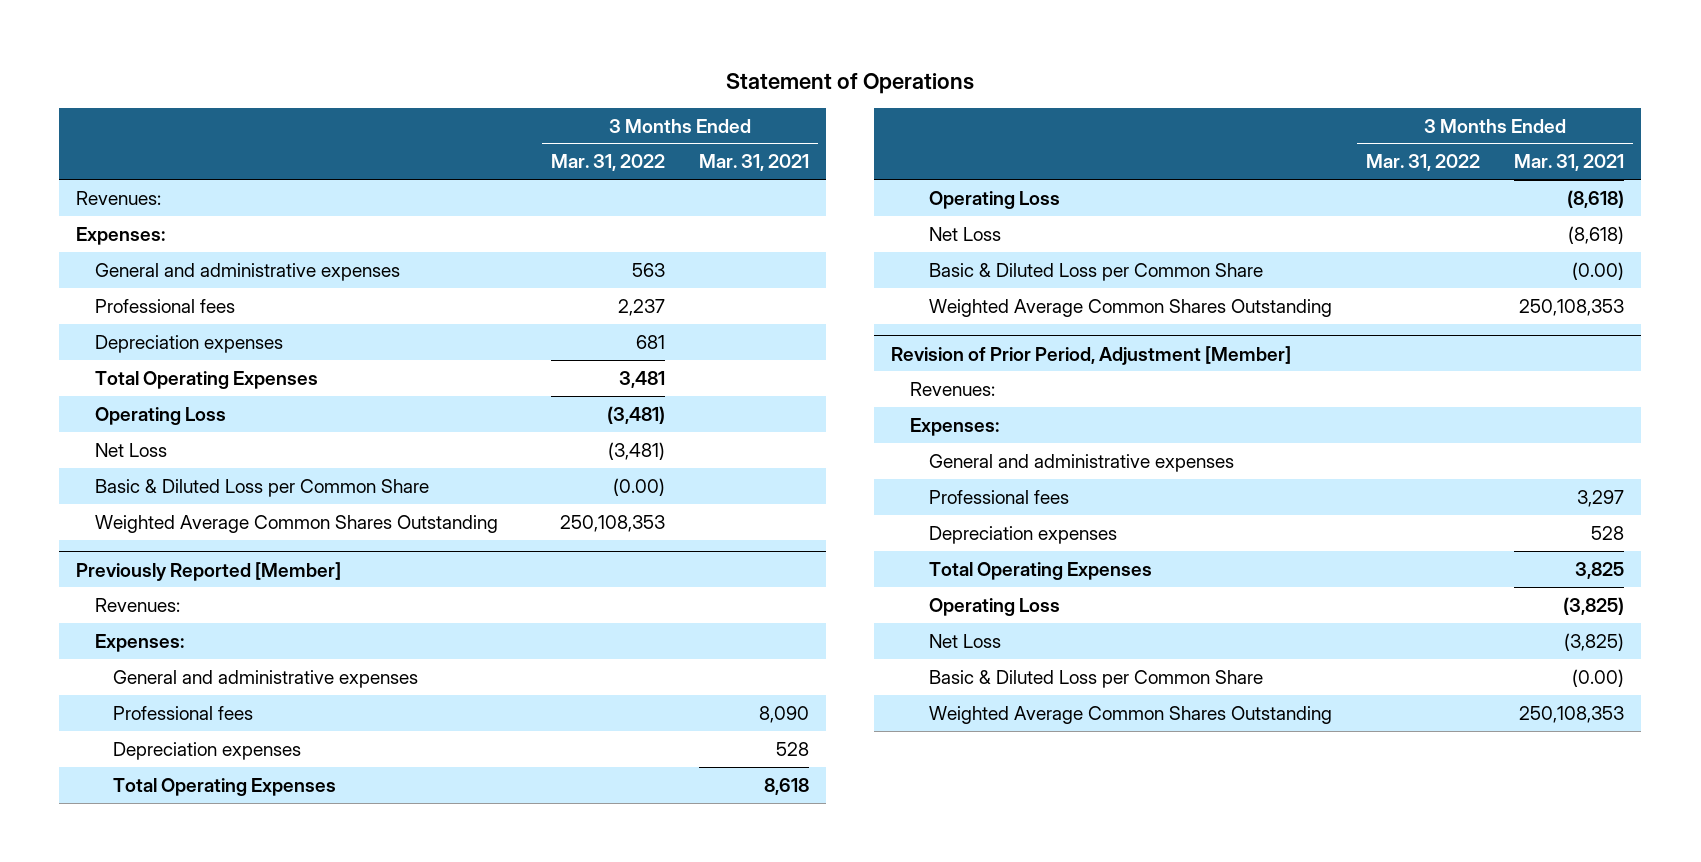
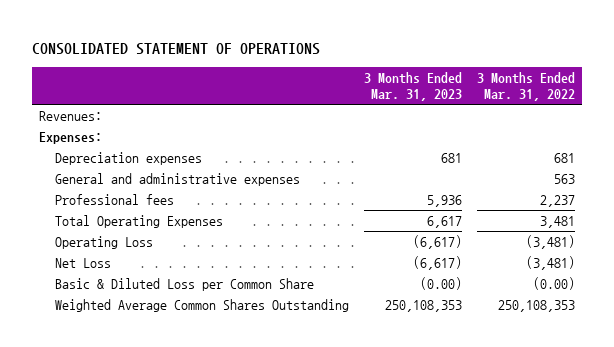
[726,72,975,94] Statement of Operations -> [31,43,320,56] CONSOLIDATED STATEMENT OF OPERATIONS
[699,154,810,172] Mar. 31, 2021 -> none
none -> [363,72,462,102] 3 Months Ended Mar. 31, 2023
[94,334,283,353] Depreciation expenses -> [54,152,202,166] Depreciation expenses
[76,561,342,581] Previously Reported [Member] -> none
[94,597,180,612] Revenues: -> none
[94,633,184,652] Expenses: -> none
[113,669,419,688] General and administrative expenses -> none
[113,705,254,720] Professional fees -> none
[113,741,302,760] Depreciation expenses -> none
[113,777,337,796] Total Operating Expenses -> none
[928,190,1060,209] Operating Loss -> none
[928,226,1001,241] Net Loss -> none
[928,262,1263,281] Basic & Diluted Loss per Common Share -> none
[928,298,1332,317] Weighted Average Common Shares Outstanding -> none
[891,345,1292,365] Revision of Prior Period, Adjustment [Member] -> none
[909,381,995,396] Revenues: -> none
[909,417,999,436] Expenses: -> none
[928,453,1234,472] General and administrative expenses -> none
[928,489,1069,504] Professional fees -> none
[928,525,1117,544] Depreciation expenses -> none
[928,561,1152,580] Total Operating Expenses -> none
[928,597,1060,616] Operating Loss -> none
[928,633,1001,648] Net Loss -> none
[928,669,1263,688] Basic & Diluted Loss per Common Share -> none
[928,705,1332,724] Weighted Average Common Shares Outstanding -> none

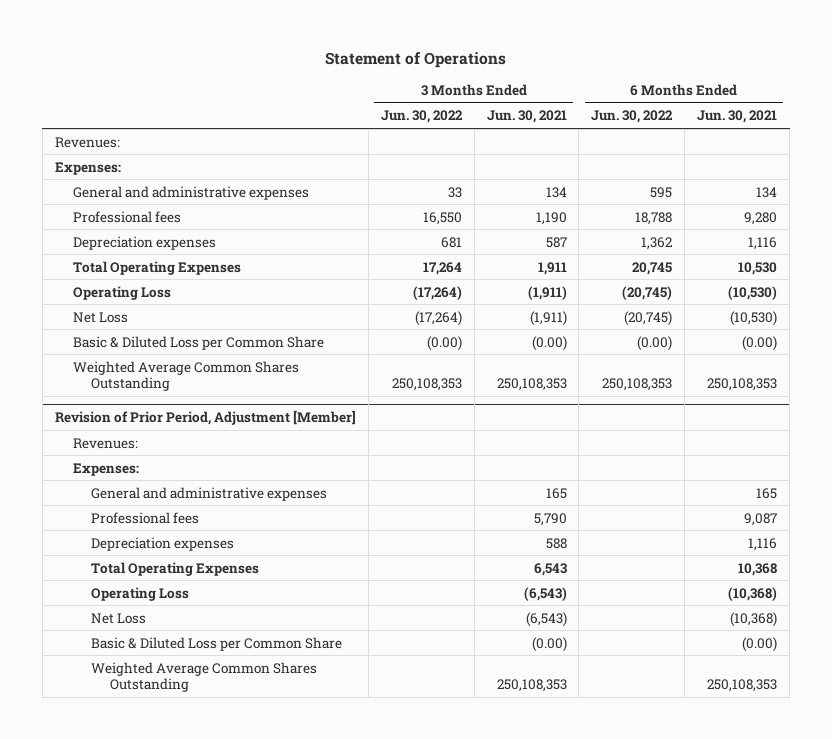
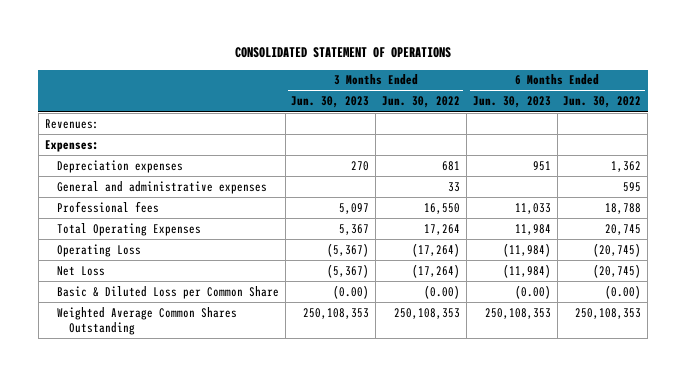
[325,51,507,68] Statement of Operations -> [235,47,452,59] CONSOLIDATED STATEMENT OF OPERATIONS
[486,110,567,124] Jun. 30, 2021 -> none
[697,110,778,124] Jun. 30, 2021 -> none
none -> [291,96,370,109] Jun. 30, 2023
none -> [472,96,551,109] Jun. 30, 2023
[73,235,217,250] Depreciation expenses -> [56,159,183,173] Depreciation expenses
[54,409,356,425] Revision of Prior Period, Adjustment [Member] -> none
[73,437,139,449] Revenues: -> none
[73,462,140,476] Expenses: -> none
[91,486,328,501] General and administrative expenses -> none
[91,511,200,524] Professional fees -> none
[91,536,235,551] Depreciation expenses -> none
[91,561,260,576] Total Operating Expenses -> none
[91,586,190,601] Operating Loss -> none
[91,612,147,624] Net Loss -> none
[91,636,343,651] Basic & Diluted Loss per Common Share -> none
[91,661,318,693] Weighted Average Common Shares Outstanding -> none

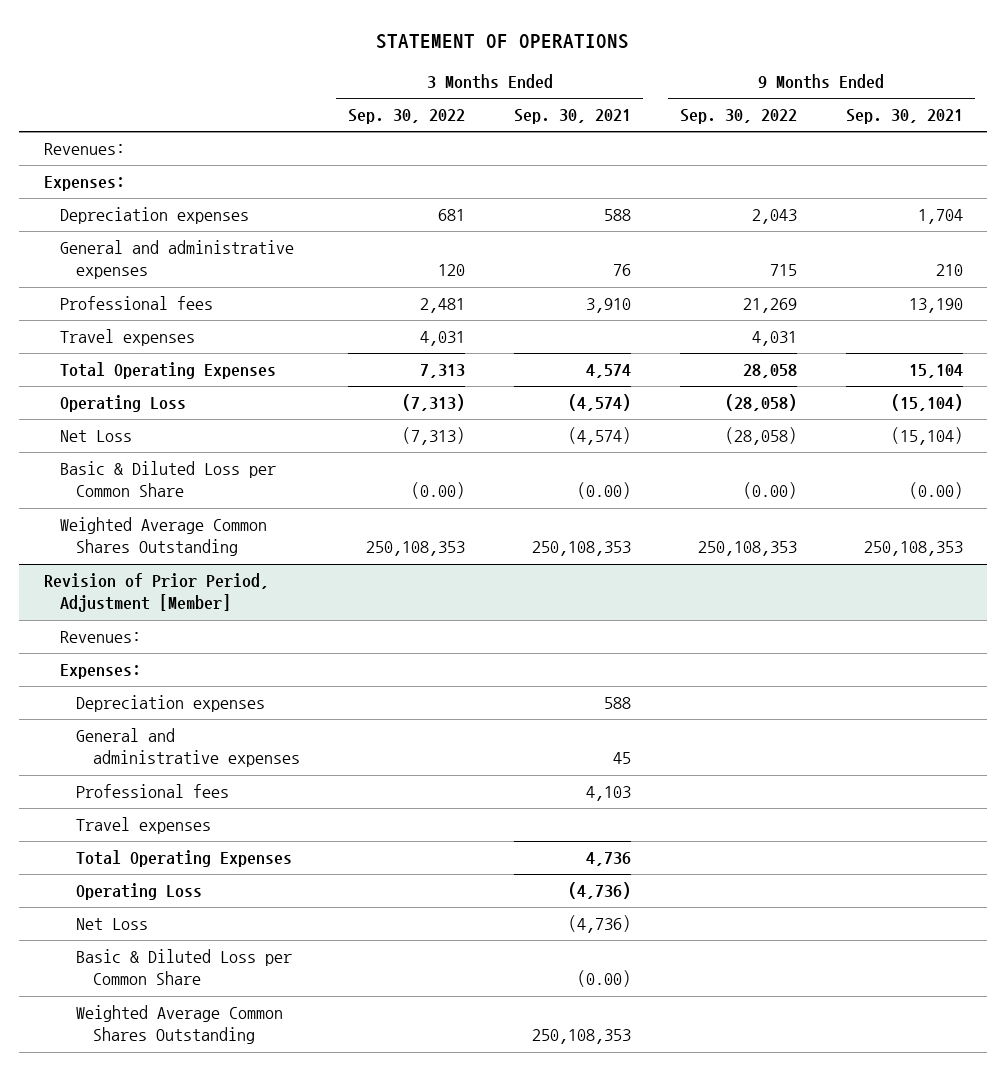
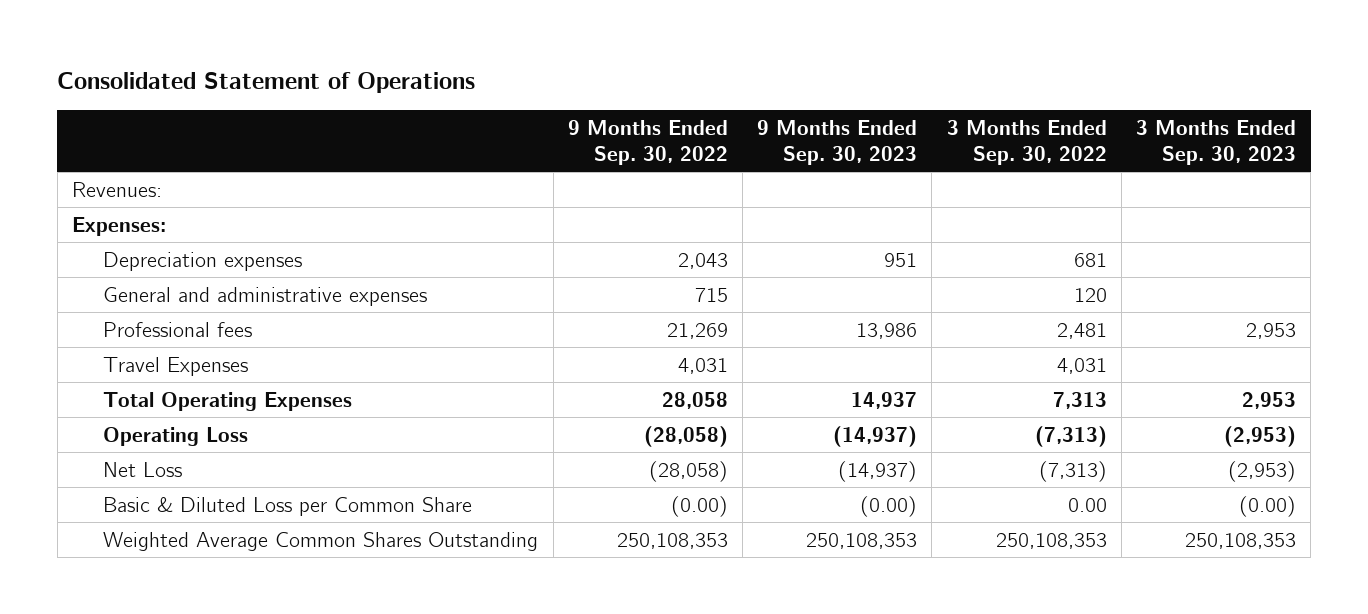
[376,33,630,49] STATEMENT OF OPERATIONS -> [57,72,476,94] Consolidated Statement of Operations
[514,109,632,125] Sep. 30, 2021 -> none
[845,109,963,125] Sep. 30, 2021 -> none
none -> [757,119,918,165] 9 Months Ended Sep. 30, 2023
none -> [1135,119,1296,165] 3 Months Ended Sep. 30, 2023
[59,329,195,347] Travel expenses -> [103,356,249,376] Travel Expenses
[411,482,466,500] (0.00) -> [1067,497,1107,512] 0.00
[43,573,269,613] Revision of Prior Period, Adjustment [Member] -> none
[59,631,141,644] Revenues: -> none
[59,664,141,680] Expenses: -> none
[76,695,266,713] Depreciation expenses -> none
[76,728,300,768] General and administrative expenses -> none
[76,784,230,799] Professional fees -> none
[76,817,212,835] Travel expenses -> none
[76,850,293,868] Total Operating Expenses -> none
[76,883,203,901] Operating Loss -> none
[76,918,149,931] Net Loss -> none
[76,949,293,986] Basic & Diluted Loss per Common Share -> none
[76,1005,284,1045] Weighted Average Common Shares Outstanding -> none

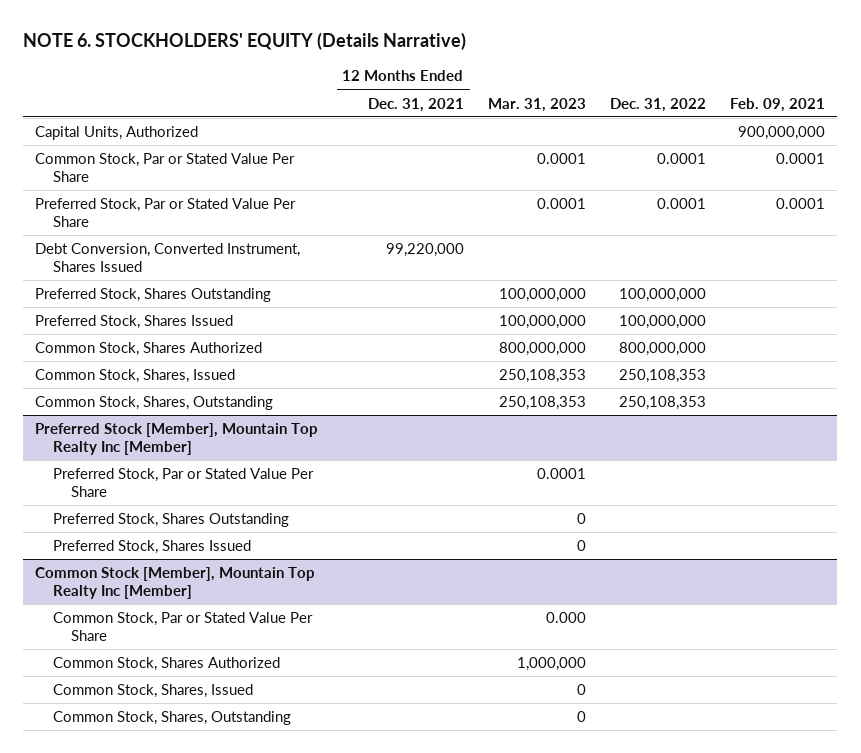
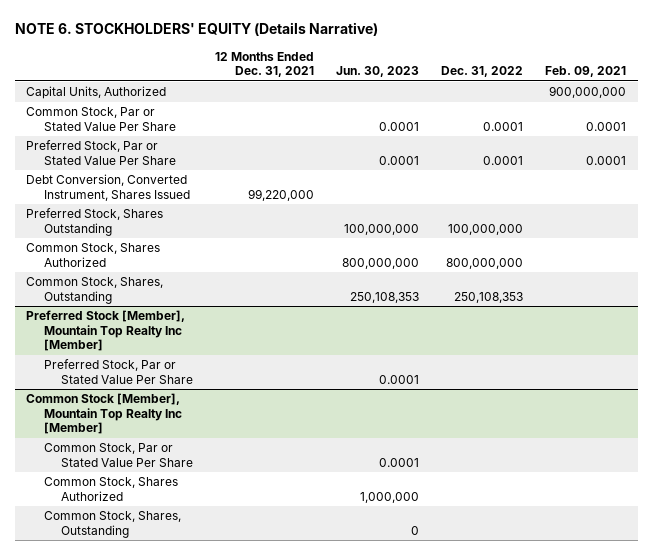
[487,97,586,112] Mar. 31, 2023 -> none
none -> [336,66,420,78] Jun. 30, 2023
[35,315,234,330] Preferred Stock, Shares Issued -> none
[35,369,236,384] Common Stock, Shares, Issued -> none
[53,513,290,528] Preferred Stock, Shares Outstanding -> none
[53,540,252,555] Preferred Stock, Shares Issued -> none
[53,684,254,699] Common Stock, Shares, Issued -> none

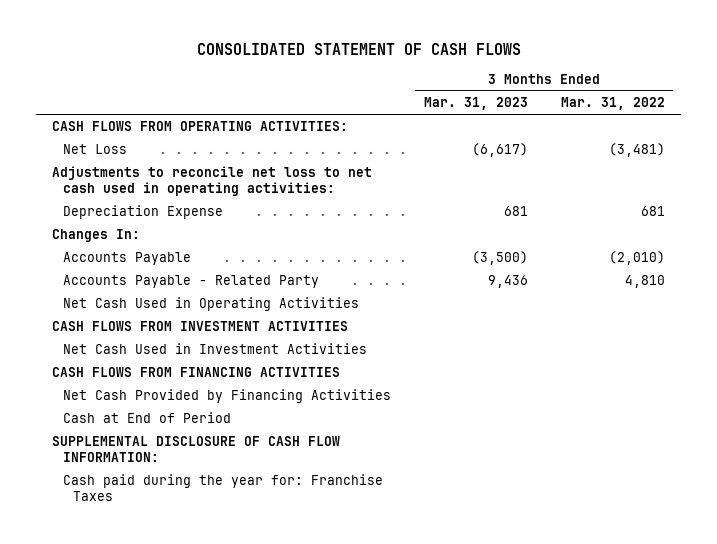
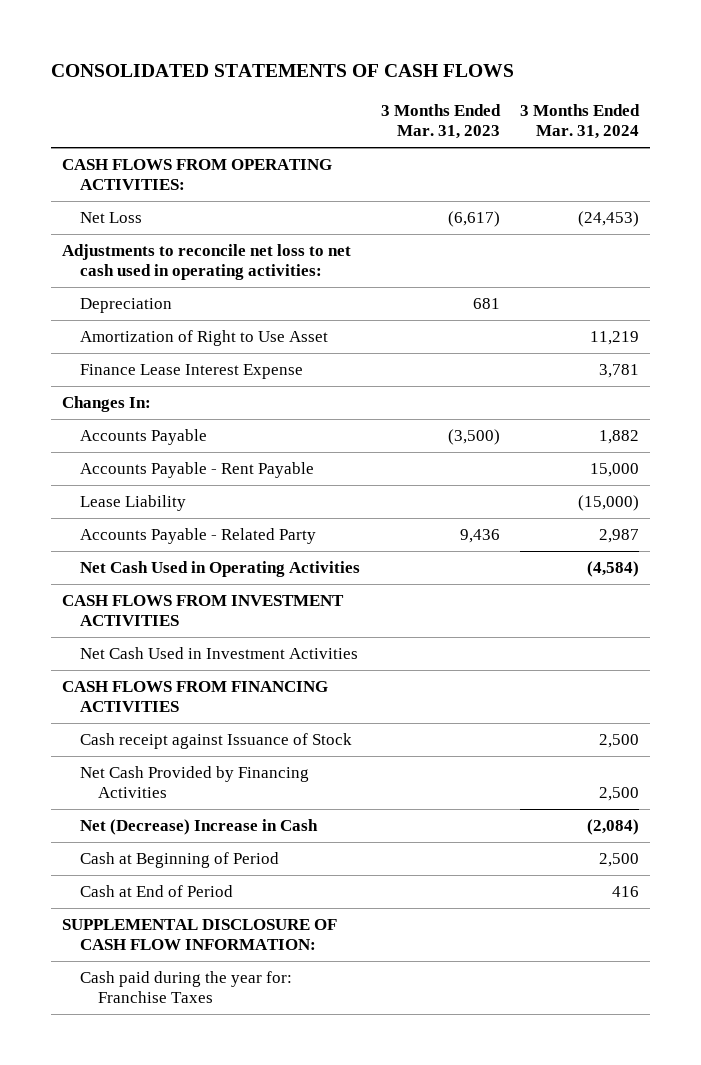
[196,43,521,56] CONSOLIDATED STATEMENT OF CASH FLOWS -> [51,64,515,78] CONSOLIDATED STATEMENTS OF CASH FLOWS
[560,97,665,111] Mar. 31, 2022 -> none
none -> [520,104,641,140] 3 Months Ended Mar. 31, 2024
[62,205,223,220] Depreciation Expense -> [79,298,172,314] Depreciation
none -> [79,330,328,347] Amortization of Right to Use Asset
none -> [79,364,303,380] Finance Lease Interest Expense
none -> [79,462,314,479] Accounts Payable - Rent Payable
none -> [79,495,186,512] Lease Liability
none -> [79,733,352,750] Cash receipt against Issuance of Stock
none -> [79,819,318,836] Net (Decrease) Increase in Cash
none -> [79,852,279,869] Cash at Beginning of Period

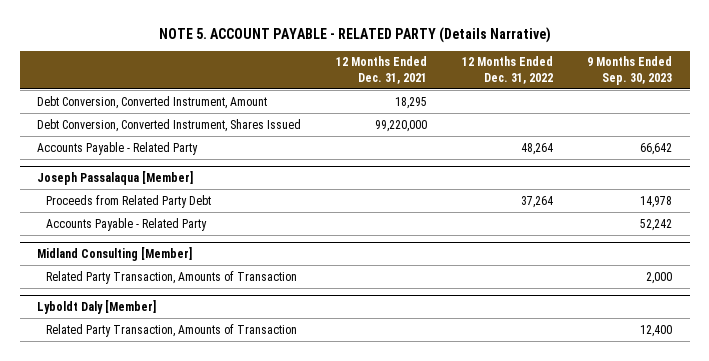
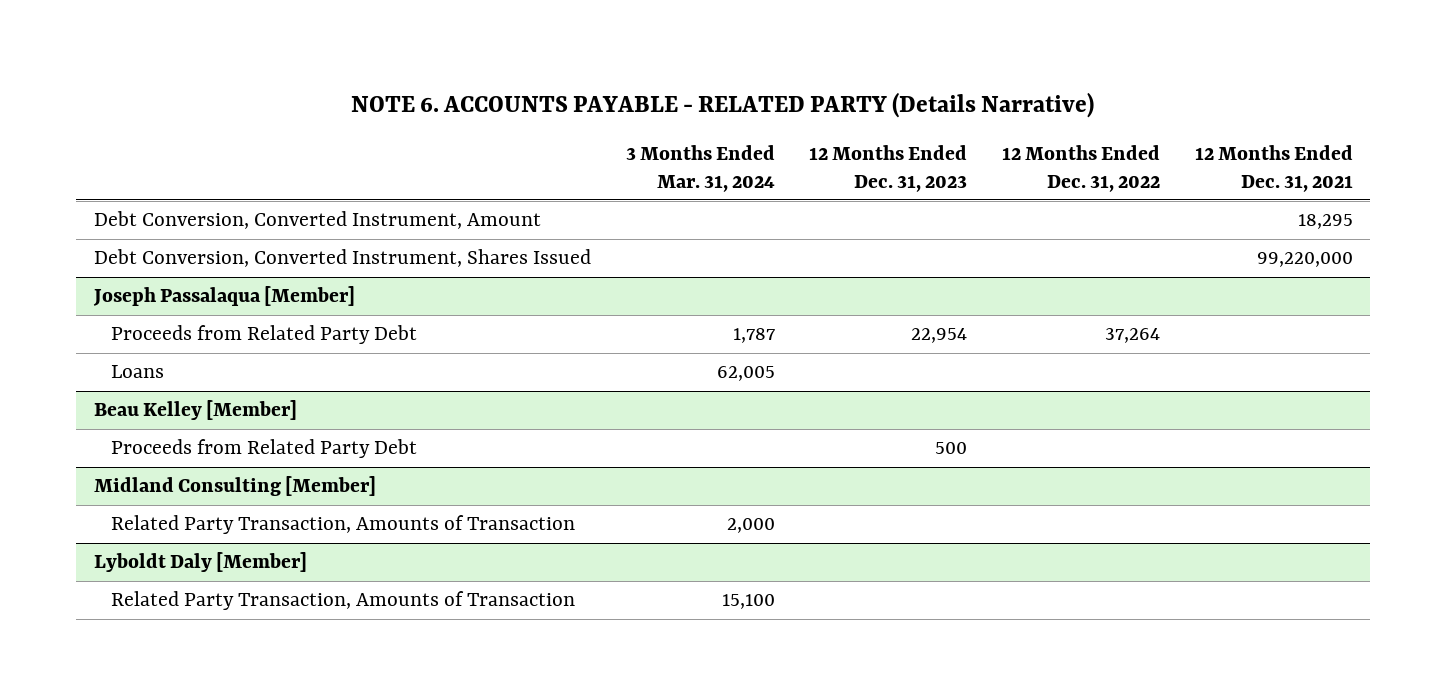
[158,26,551,43] NOTE 5. ACCOUNT PAYABLE - RELATED PARTY (Details Narrative) -> [351,92,1095,119] NOTE 6. ACCOUNTS PAYABLE - RELATED PARTY (Details Narrative)
[587,56,673,85] 9 Months Ended Sep. 30, 2023 -> none
none -> [625,145,775,192] 3 Months Ended Mar. 31, 2024
none -> [809,145,968,192] 12 Months Ended Dec. 31, 2023
[37,141,199,155] Accounts Payable - Related Party -> none
[46,217,208,231] Accounts Payable - Related Party -> none
none -> [110,365,164,379] Loans
none -> [93,400,297,421] Beau Kelley [Member]
none -> [110,439,417,459] Proceeds from Related Party Debt

